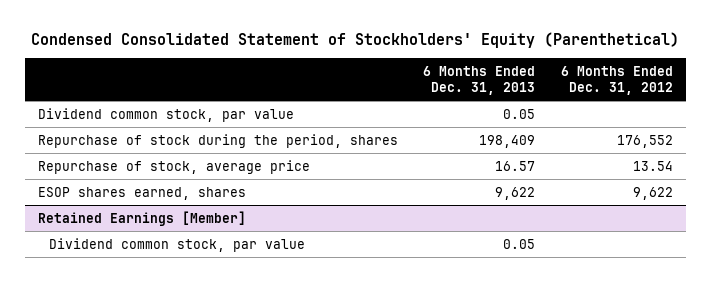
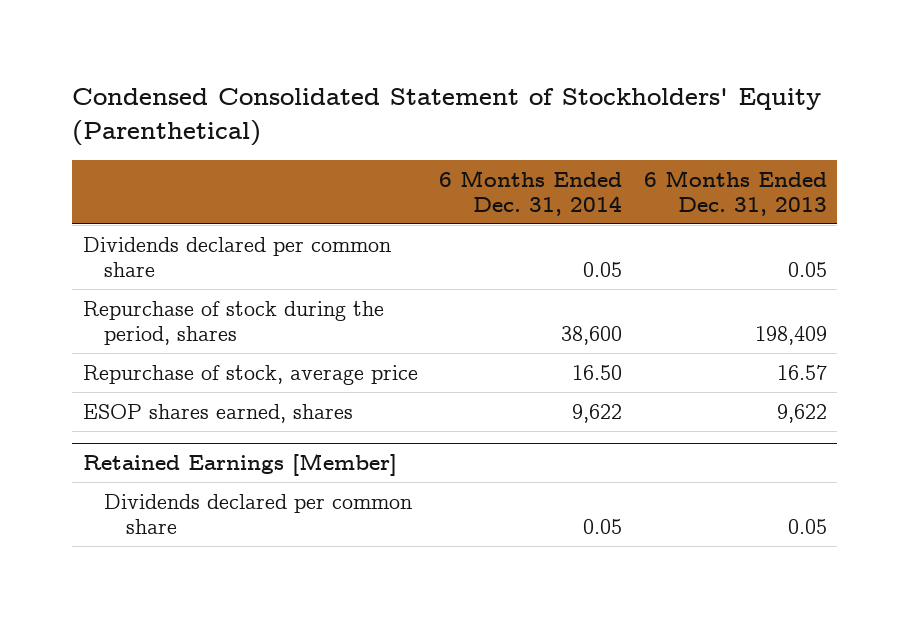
[560,65,673,95] 6 Months Ended Dec. 31, 2012 -> none
none -> [439,169,623,216] 6 Months Ended Dec. 31, 2014
[37,107,294,122] Dividend common stock, par value -> [83,236,392,277] Dividends declared per common share
[49,237,306,252] Dividend common stock, par value -> [104,493,413,534] Dividends declared per common share

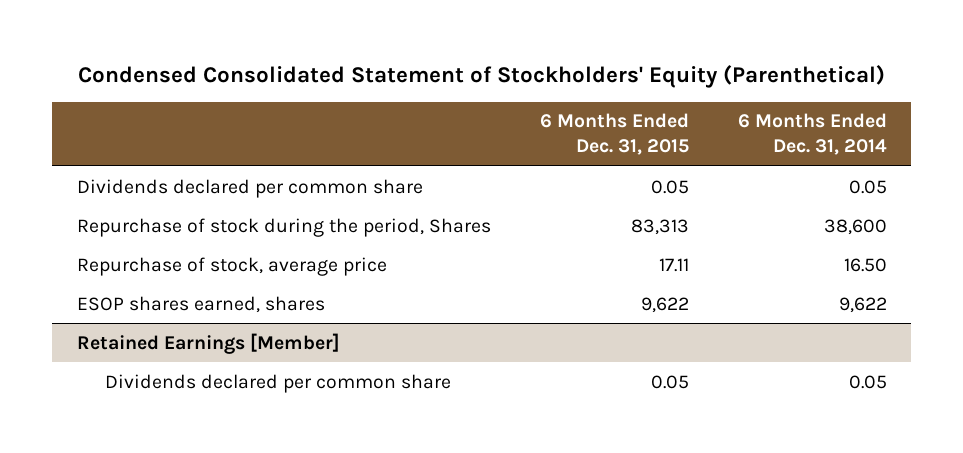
[643,169,827,216] 6 Months Ended Dec. 31, 2013 -> none
none -> [539,113,689,156] 6 Months Ended Dec. 31, 2015
[83,300,385,345] Repurchase of stock during the period, shares -> [76,217,491,237] Repurchase of stock during the period, Shares

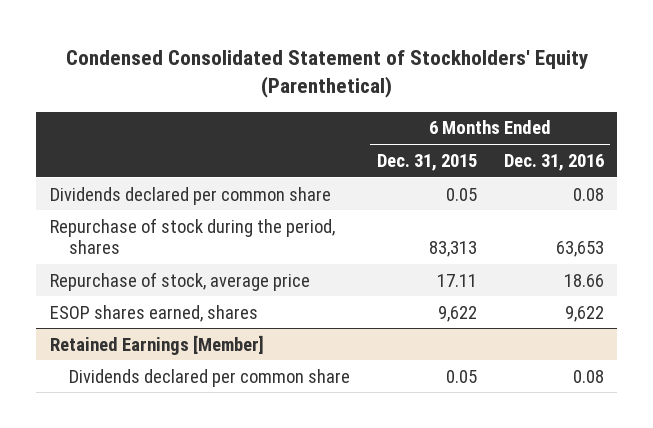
[737,113,887,156] 6 Months Ended Dec. 31, 2014 -> none
none -> [503,153,604,171] Dec. 31, 2016
[76,217,491,237] Repurchase of stock during the period, Shares -> [49,217,335,255] Repurchase of stock during the period, shares

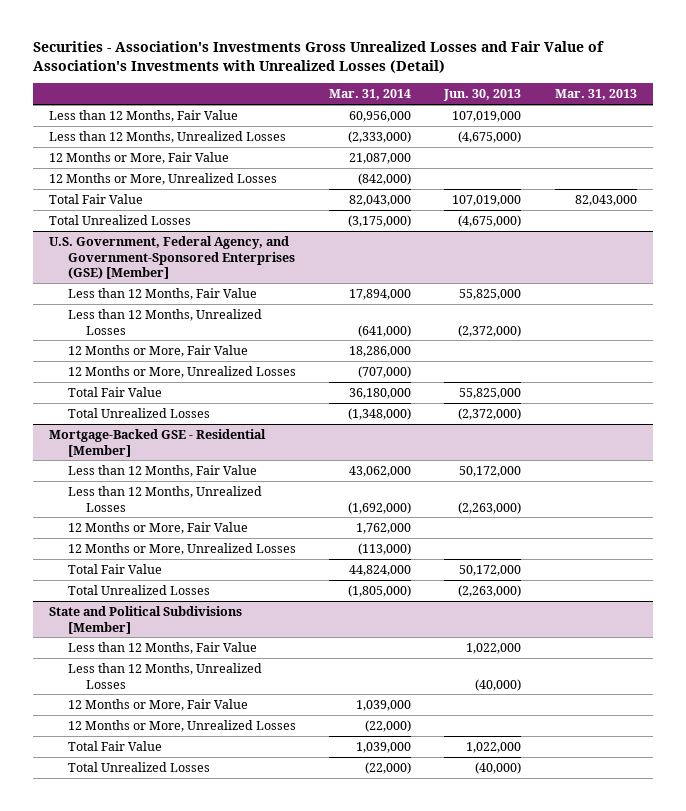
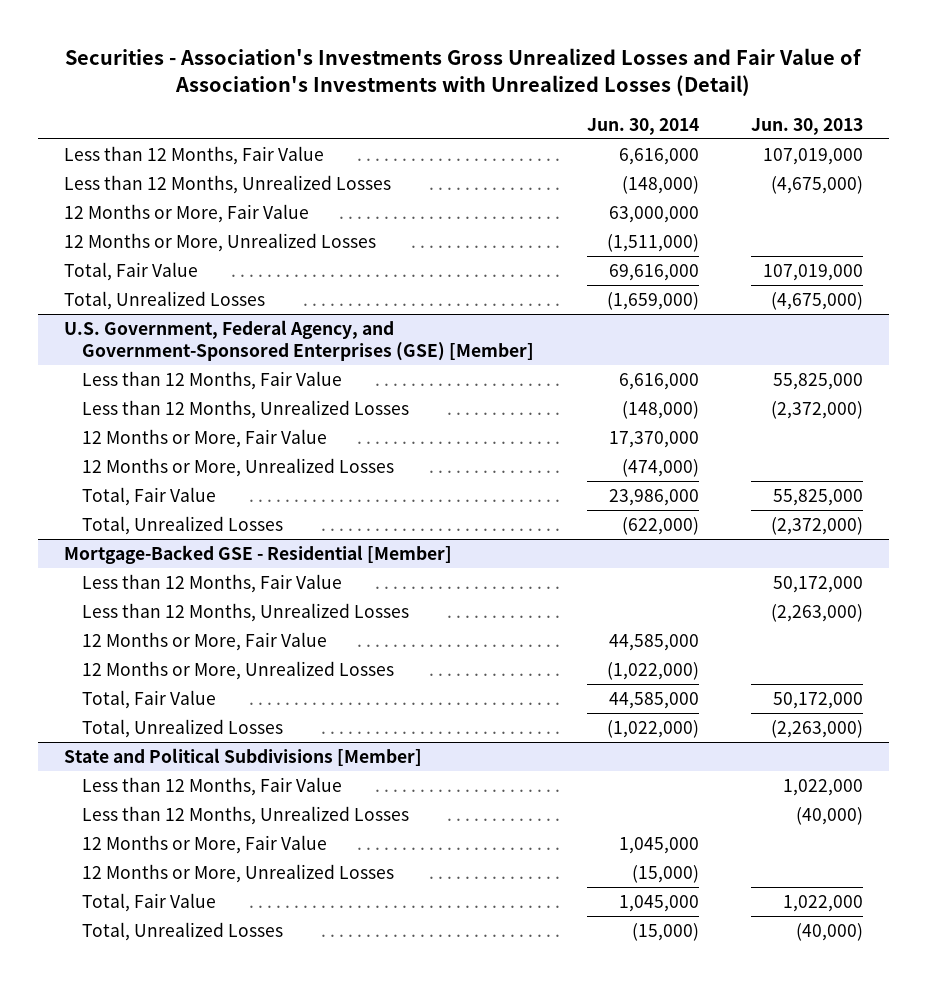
[328,89,411,101] Mar. 31, 2014 -> none
[554,89,637,101] Mar. 31, 2013 -> none
none -> [586,117,699,135] Jun. 30, 2014
[49,193,144,204] Total Fair Value -> [64,261,199,281] Total, Fair Value
[49,214,192,225] Total Unrealized Losses -> [64,290,266,310] Total, Unrealized Losses
[67,386,162,397] Total Fair Value -> [82,486,217,506] Total, Fair Value
[67,407,210,418] Total Unrealized Losses -> [82,515,284,535] Total, Unrealized Losses
[67,563,162,574] Total Fair Value -> [82,689,217,709] Total, Fair Value
[67,584,210,595] Total Unrealized Losses -> [82,718,284,738] Total, Unrealized Losses
[67,740,162,751] Total Fair Value -> [82,892,217,912] Total, Fair Value
[67,761,210,772] Total Unrealized Losses -> [82,921,284,941] Total, Unrealized Losses

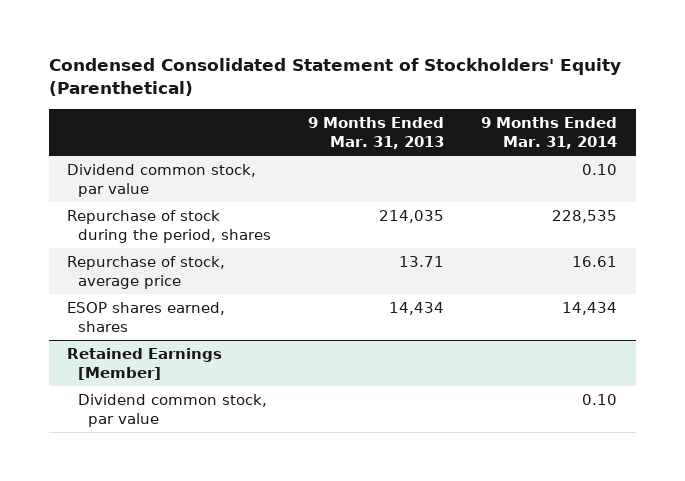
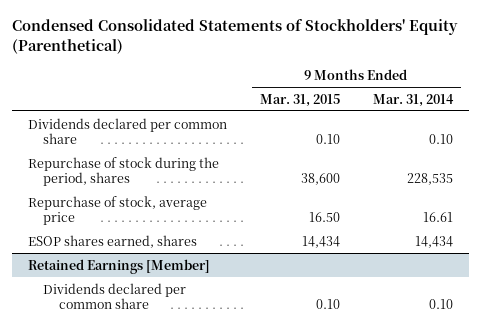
[48,58,621,97] Condensed Consolidated Statement of Stockholders' Equity (Parenthetical) -> [11,19,458,54] Condensed Consolidated Statements of Stockholders' Equity (Parenthetical)
[307,117,444,149] 9 Months Ended Mar. 31, 2013 -> none
none -> [260,93,341,107] Mar. 31, 2015
[67,164,257,197] Dividend common stock, par value -> [28,117,228,144] Dividends declared per common share
[77,394,267,427] Dividend common stock, par value -> [43,282,187,309] Dividends declared per common share

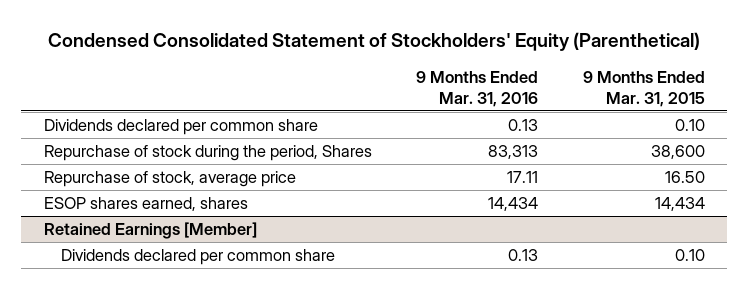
[11,19,458,54] Condensed Consolidated Statements of Stockholders' Equity (Parenthetical) -> [48,31,701,51] Condensed Consolidated Statement of Stockholders' Equity (Parenthetical)
[372,93,454,107] Mar. 31, 2014 -> none
none -> [416,70,539,107] 9 Months Ended Mar. 31, 2016
[28,156,220,186] Repurchase of stock during the period, shares -> [43,145,372,162] Repurchase of stock during the period, Shares

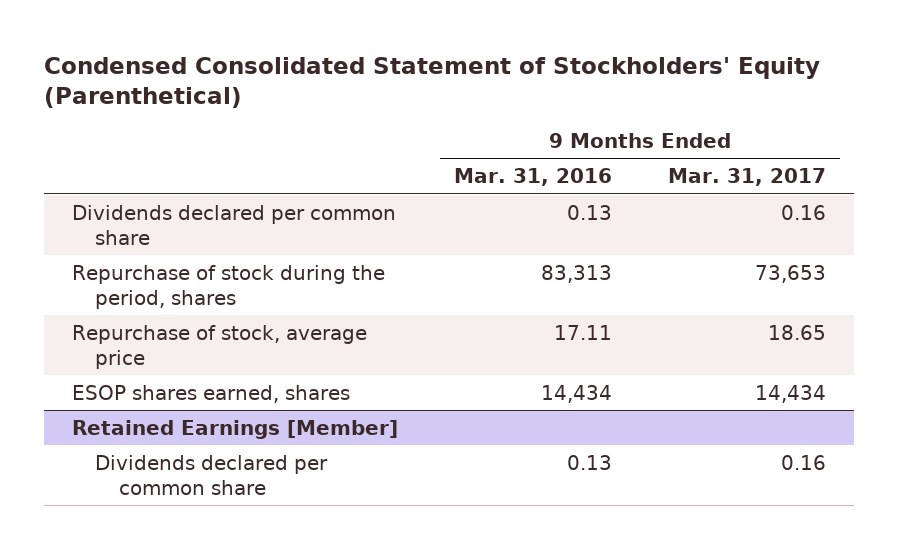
[582,70,705,107] 9 Months Ended Mar. 31, 2015 -> none
none -> [667,168,826,187] Mar. 31, 2017
[43,145,372,162] Repurchase of stock during the period, Shares -> [71,264,385,309] Repurchase of stock during the period, shares

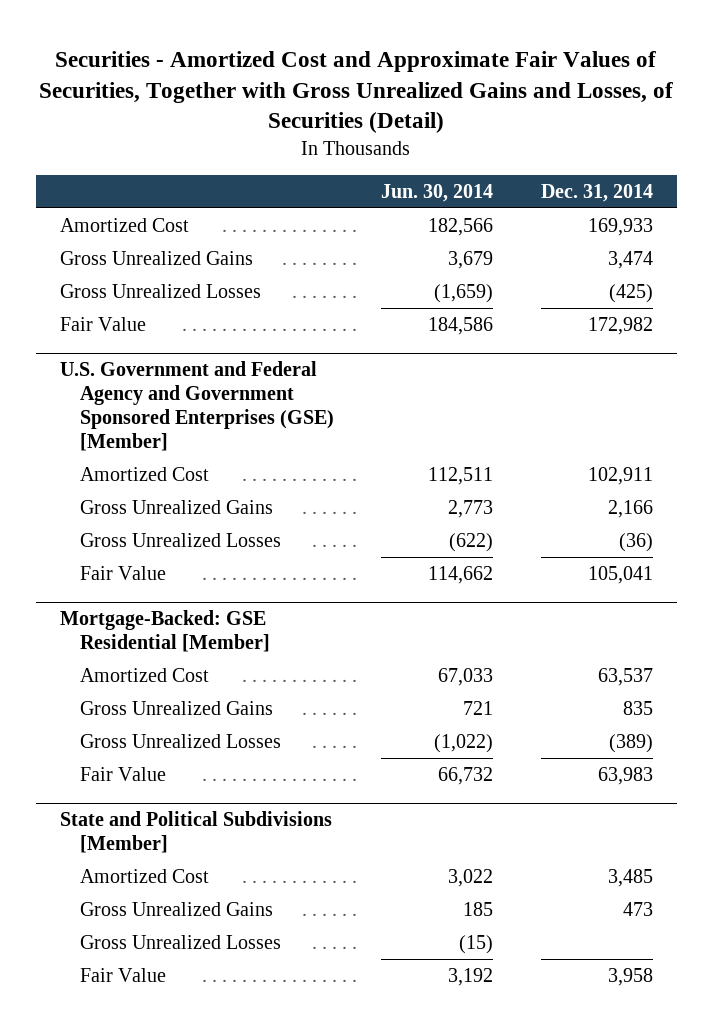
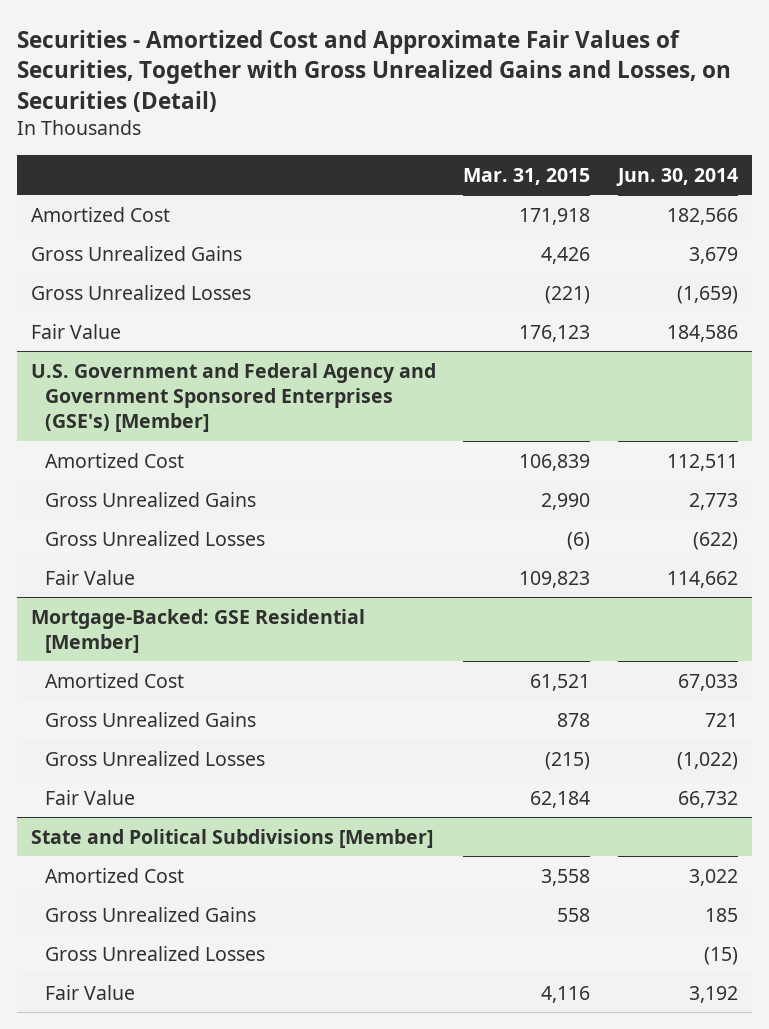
[39,50,674,134] Securities - Amortized Cost and Approximate Fair Values of Securities, Together with Gross Unrealized Gains and Losses, of Securities (Detail) -> [17,29,732,112] Securities - Amortized Cost and Approximate Fair Values of Securities, Together with Gross Unrealized Gains and Losses, on Securities (Detail)
[540,183,653,202] Dec. 31, 2014 -> none
none -> [463,167,591,185] Mar. 31, 2015
[59,360,334,451] U.S. Government and Federal Agency and Government Sponsored Enterprises (GSE) [Member] -> [30,362,436,433] U.S. Government and Federal Agency and Government Sponsored Enterprises (GSE's) [Member]

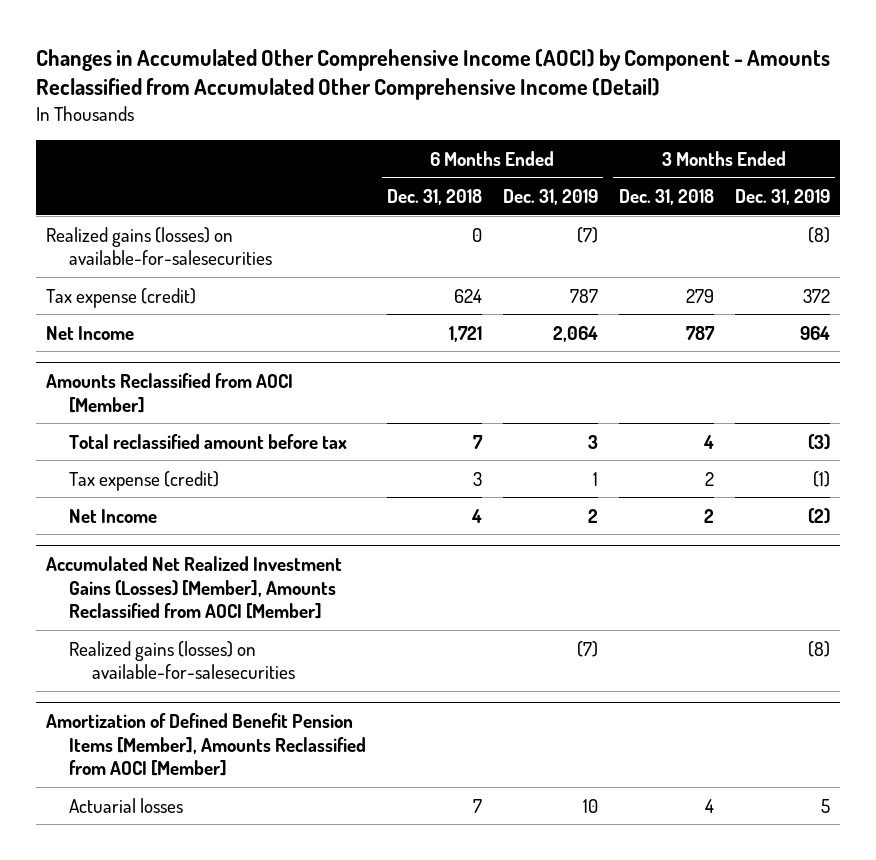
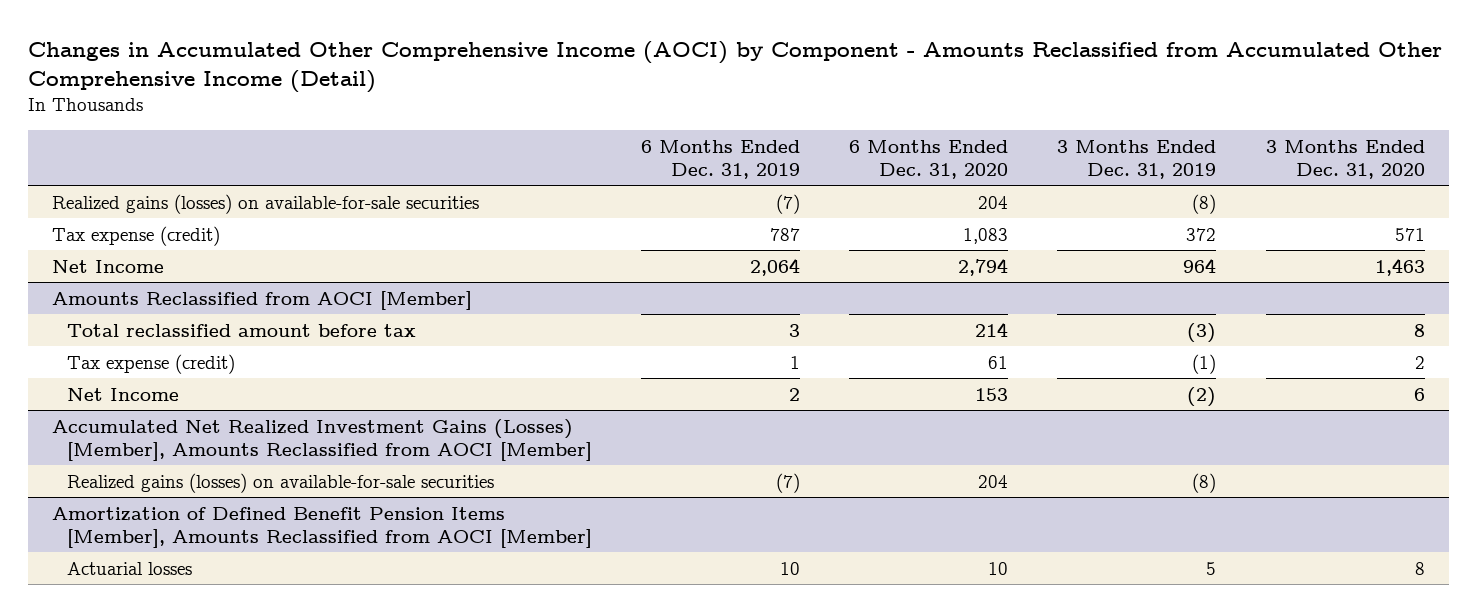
[386,189,482,206] Dec. 31, 2018 -> none
[618,189,714,206] Dec. 31, 2018 -> none
none -> [849,139,1009,179] 6 Months Ended Dec. 31, 2020
none -> [1265,139,1425,179] 3 Months Ended Dec. 31, 2020
[46,226,272,265] Realized gains (losses) on available-for-salesecurities -> [52,193,480,214] Realized gains (losses) on available-for-sale securities
[68,640,295,679] Realized gains (losses) on available-for-salesecurities -> [66,472,494,493] Realized gains (losses) on available-for-sale securities

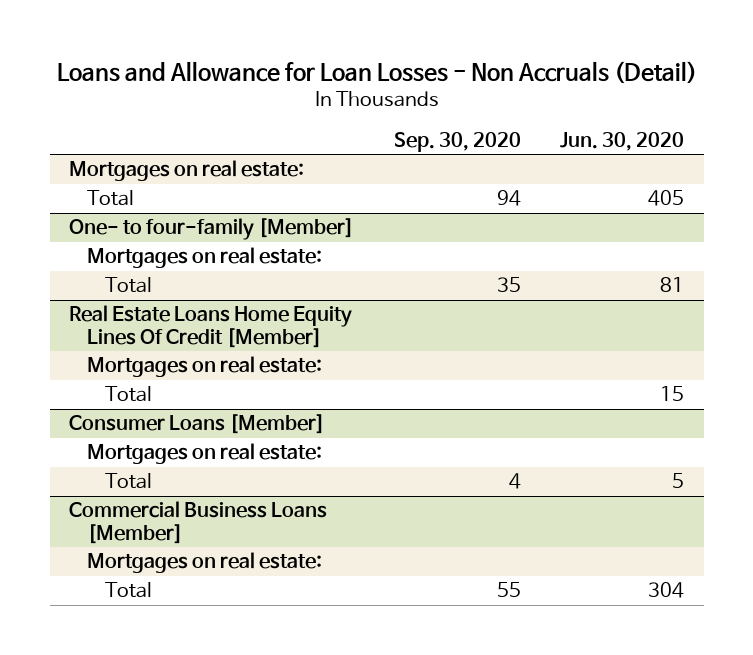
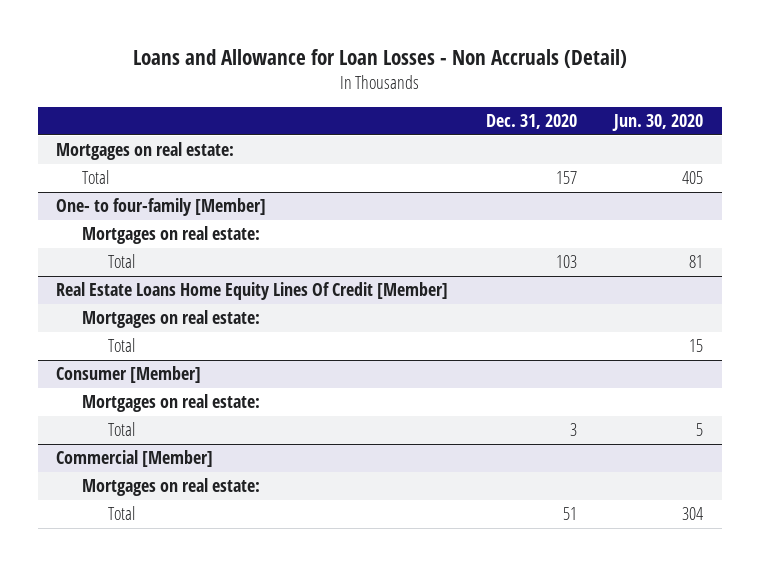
[393,132,521,153] Sep. 30, 2020 -> none
none -> [485,114,577,130] Dec. 31, 2020
[69,414,326,435] Consumer Loans [Member] -> [56,366,202,384] Consumer [Member]
[69,501,328,544] Commercial Business Loans [Member] -> [56,450,214,468] Commercial [Member]

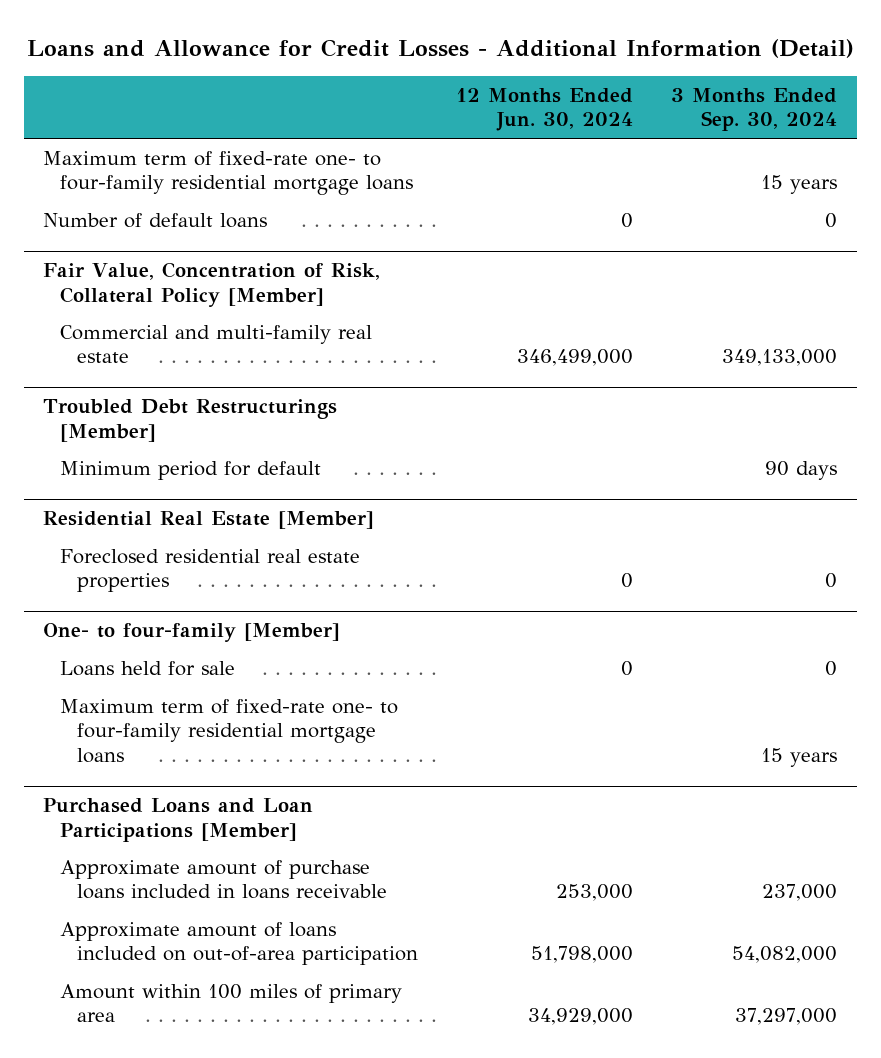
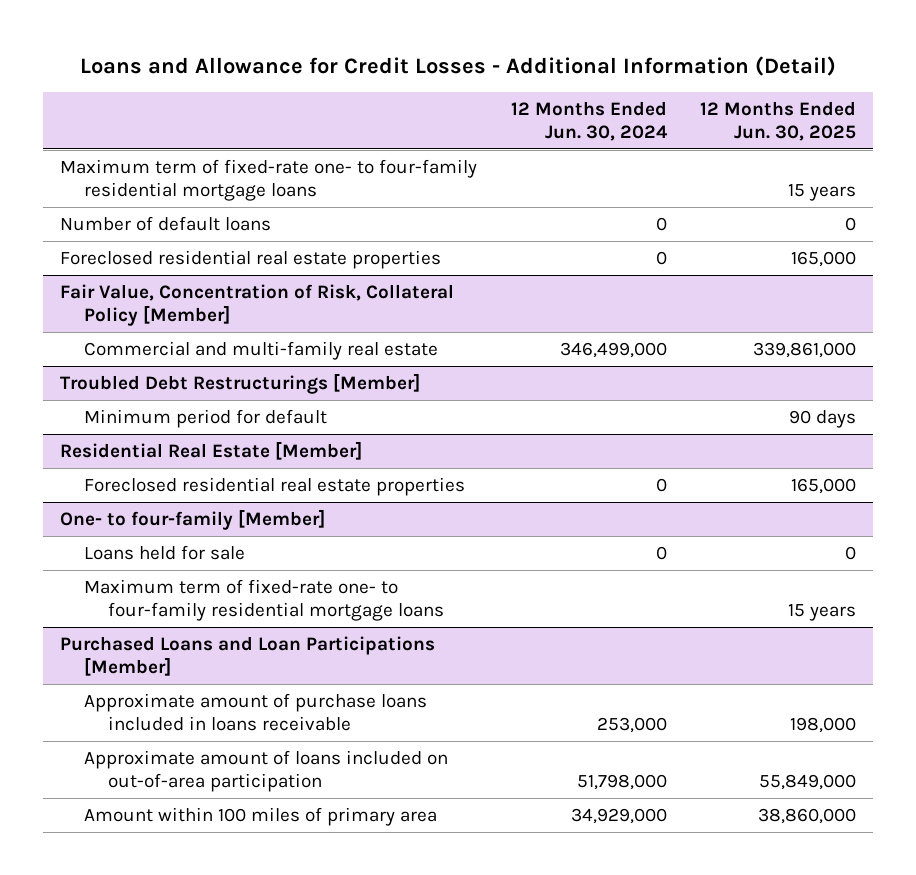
[671,87,838,132] 3 Months Ended Sep. 30, 2024 -> none
none -> [700,100,857,141] 12 Months Ended Jun. 30, 2025
none -> [60,250,442,270] Foreclosed residential real estate properties

